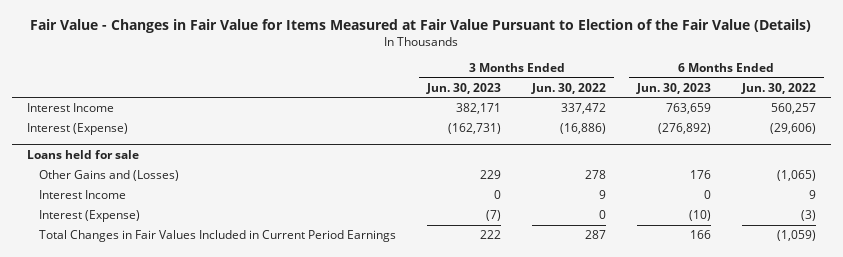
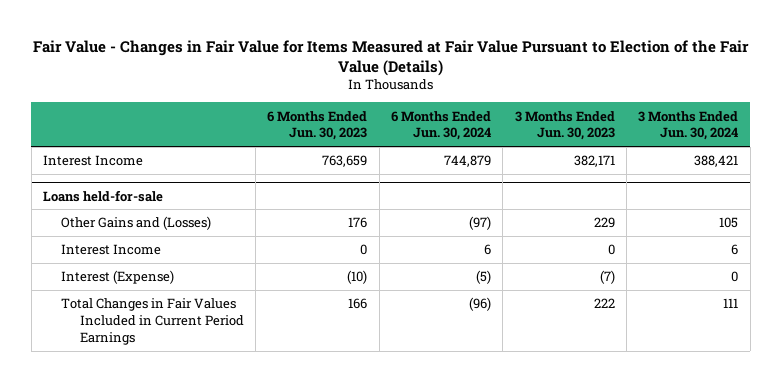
[530,82,606,94] Jun. 30, 2022 -> none
[740,82,816,94] Jun. 30, 2022 -> none
none -> [391,110,492,141] 6 Months Ended Jun. 30, 2024
none -> [638,110,739,141] 3 Months Ended Jun. 30, 2024
[27,123,129,136] Interest (Expense) -> none
[27,150,140,160] Loans held for sale -> [43,189,164,202] Loans held-for-sale

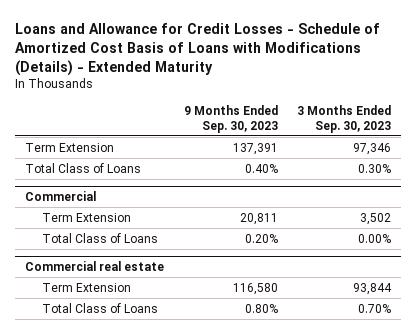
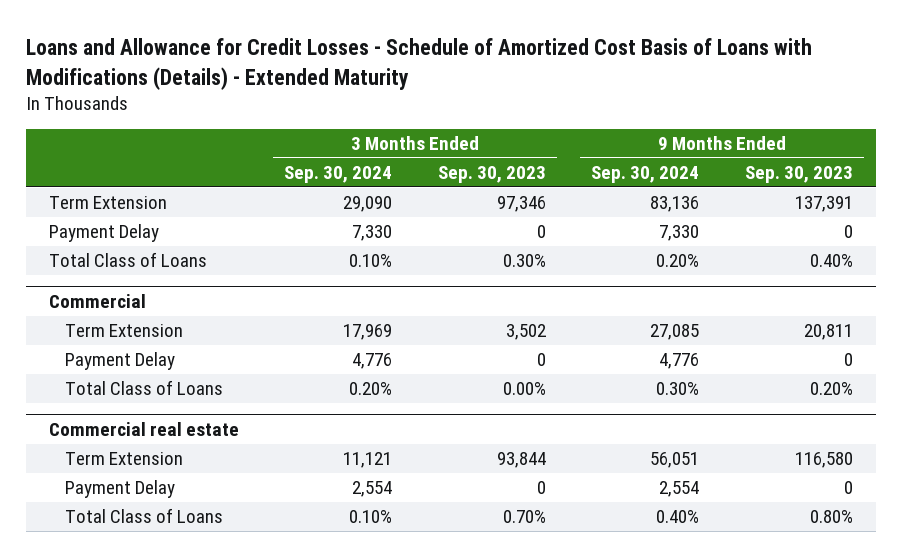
none -> [284,166,393,184] Sep. 30, 2024
none -> [591,166,700,184] Sep. 30, 2024
none -> [48,224,159,243] Payment Delay
none -> [64,352,175,371] Payment Delay
none -> [64,480,175,499] Payment Delay

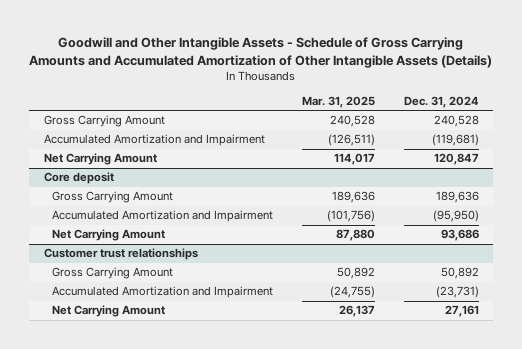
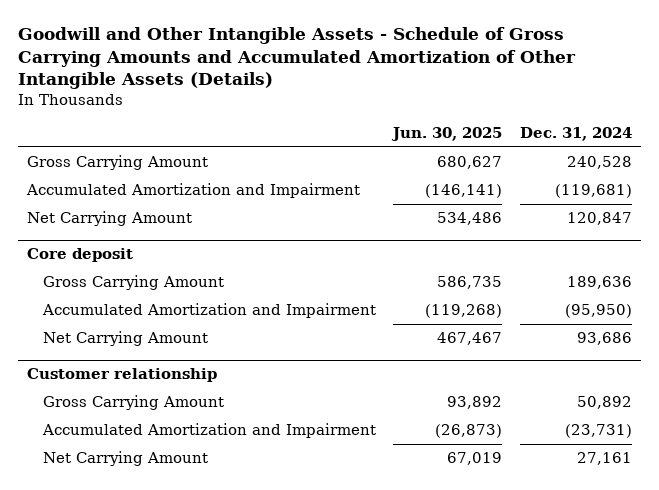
[301,95,375,108] Mar. 31, 2025 -> none
none -> [391,127,503,142] Jun. 30, 2025
[43,248,198,261] Customer trust relationships -> [26,368,217,383] Customer relationship

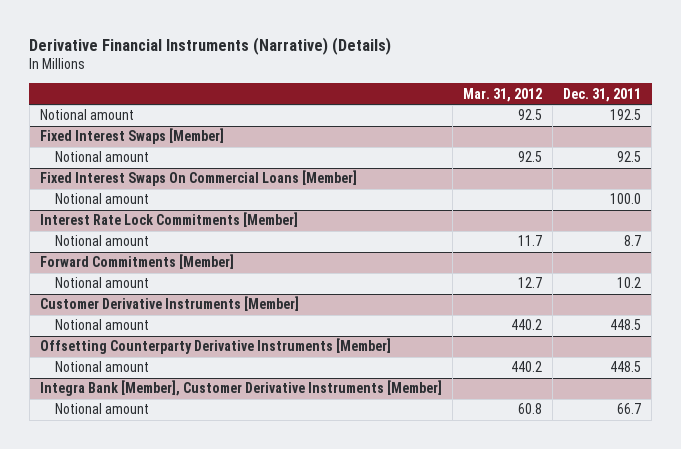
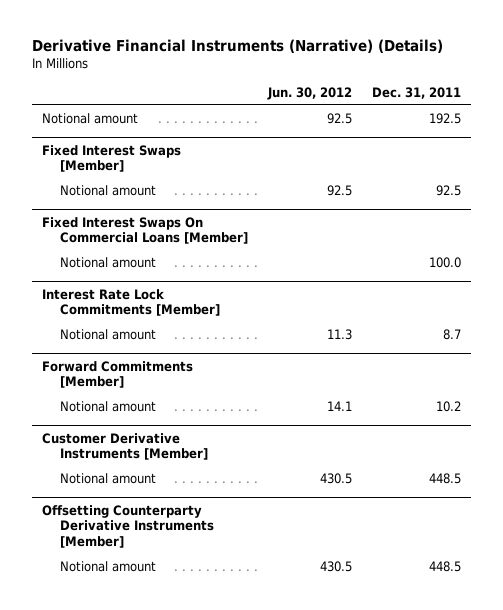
[462,87,542,102] Mar. 31, 2012 -> none
none -> [266,87,352,101] Jun. 30, 2012
[39,380,442,397] Integra Bank [Member], Customer Derivative Instruments [Member] -> none
[55,403,150,415] Notional amount -> none

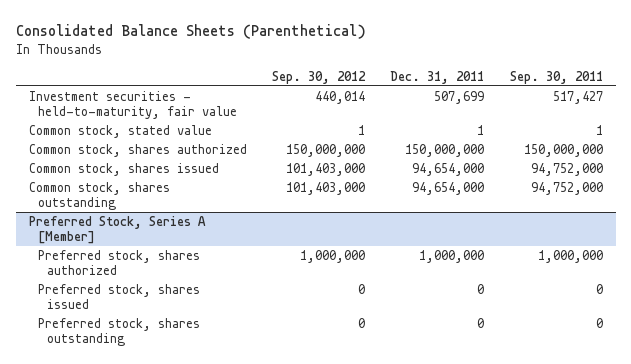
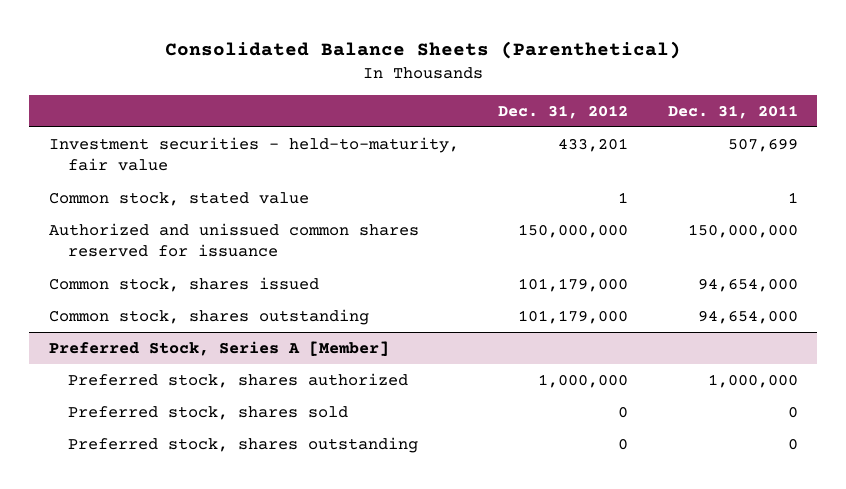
[271,70,366,84] Sep. 30, 2012 -> none
[509,70,603,84] Sep. 30, 2011 -> none
none -> [498,104,629,119] Dec. 31, 2012
[28,144,247,158] Common stock, shares authorized -> [48,222,419,258] Authorized and unissued common shares reserved for issuance
[37,284,200,310] Preferred stock, shares issued -> [67,405,348,420] Preferred stock, shares sold

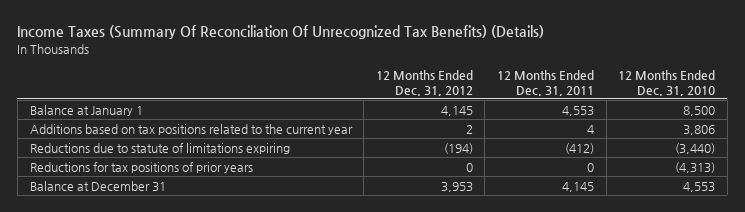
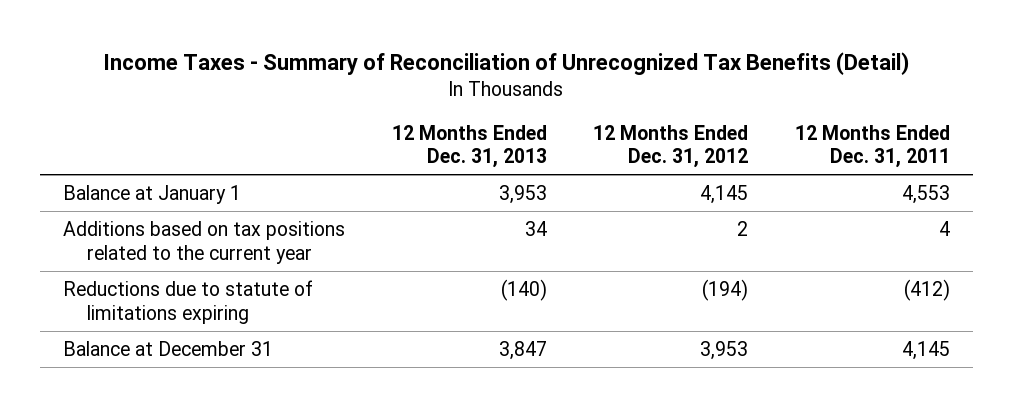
[17,25,545,40] Income Taxes (Summary Of Reconciliation Of Unrecognized Tax Benefits) (Details) -> [103,51,910,75] Income Taxes - Summary of Reconciliation of Unrecognized Tax Benefits (Detail)
[618,69,716,96] 12 Months Ended Dec. 31, 2010 -> none
none -> [391,124,547,169] 12 Months Ended Dec. 31, 2013
[29,161,253,173] Reductions for tax positions of prior years -> none

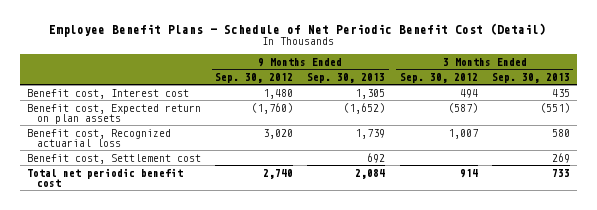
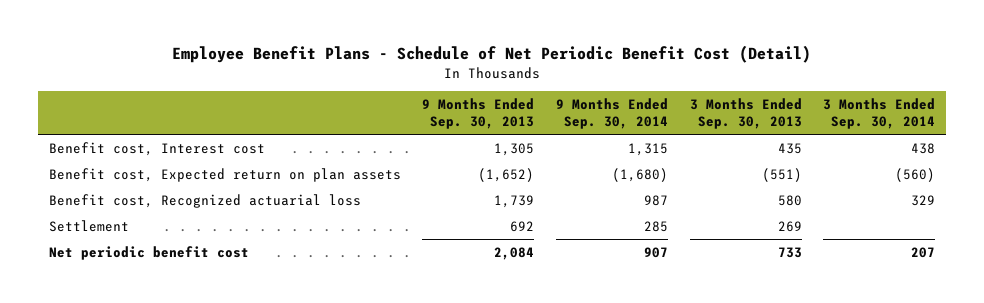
[215,72,294,83] Sep. 30, 2012 -> none
[399,72,478,83] Sep. 30, 2012 -> none
none -> [555,97,668,130] 9 Months Ended Sep. 30, 2014
none -> [823,97,936,130] 3 Months Ended Sep. 30, 2014
[27,153,202,164] Benefit cost, Settlement cost -> [48,219,129,232] Settlement
[27,167,184,187] Total net periodic benefit cost -> [48,245,249,260] Net periodic benefit cost

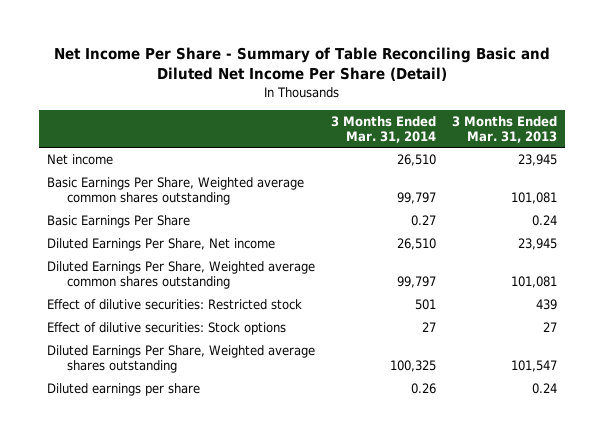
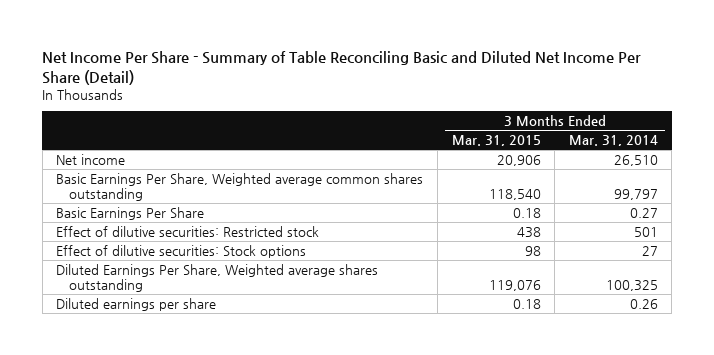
[451,115,557,143] 3 Months Ended Mar. 31, 2013 -> none
none -> [451,135,541,147] Mar. 31, 2015
[47,238,276,252] Diluted Earnings Per Share, Net income -> none
[47,261,316,290] Diluted Earnings Per Share, Weighted average common shares outstanding -> none

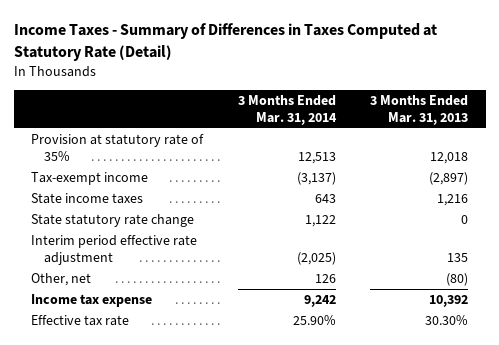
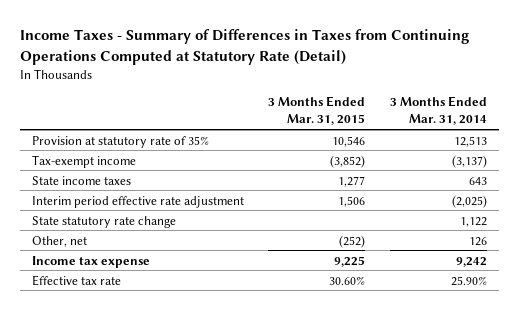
[13,23,437,61] Income Taxes - Summary of Differences in Taxes Computed at Statutory Rate (Detail) -> [19,29,469,65] Income Taxes - Summary of Differences in Taxes from Continuing Operations Computed at Statutory Rate (Detail)
[370,94,469,126] 3 Months Ended Mar. 31, 2013 -> none
none -> [268,96,366,126] 3 Months Ended Mar. 31, 2015
[30,214,194,228] State statutory rate change -> [32,215,177,228] State statutory rate change

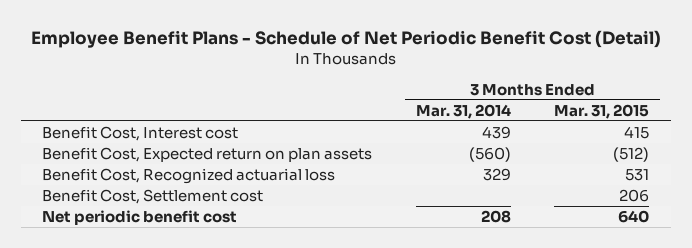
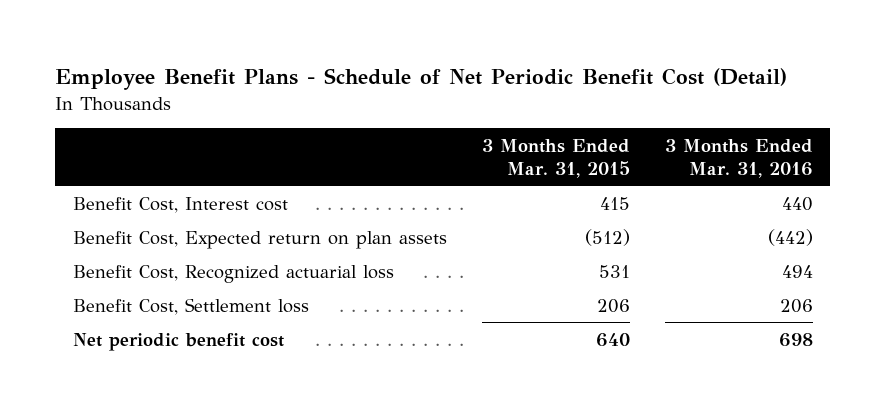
[415,103,511,119] Mar. 31, 2014 -> none
none -> [664,138,813,178] 3 Months Ended Mar. 31, 2016
[42,188,264,204] Benefit Cost, Settlement cost -> [72,297,309,315] Benefit Cost, Settlement loss

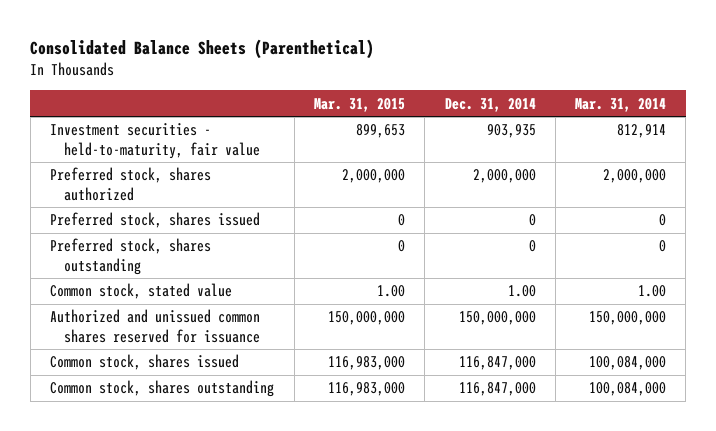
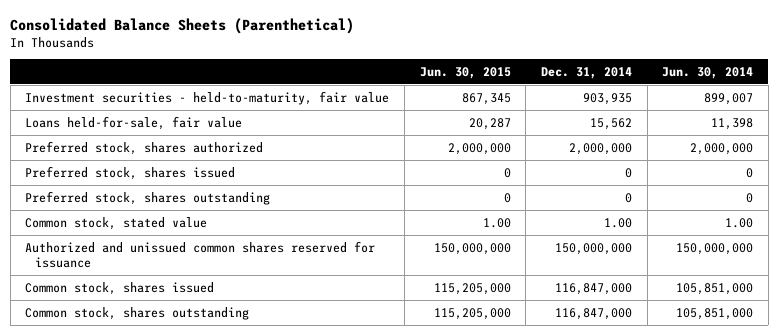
[313,97,405,112] Mar. 31, 2015 -> none
[575,97,667,112] Mar. 31, 2014 -> none
none -> [419,66,511,79] Jun. 30, 2015
none -> [662,66,754,79] Jun. 30, 2014
none -> [25,115,243,130] Loans held-for-sale, fair value

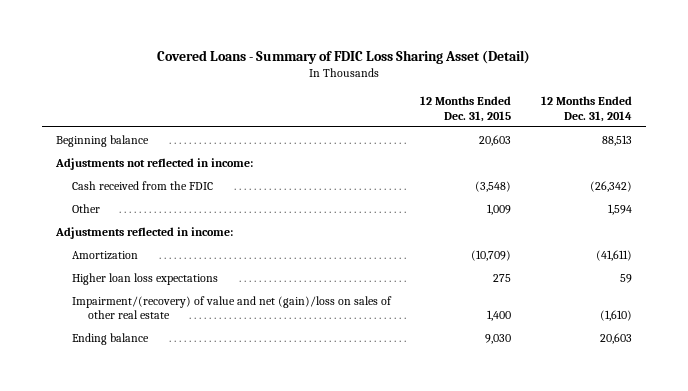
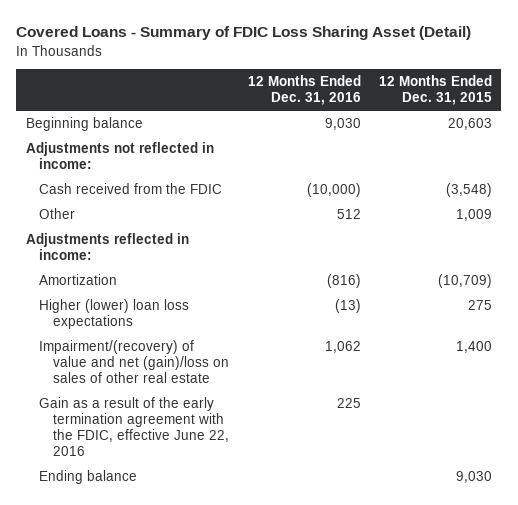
[540,96,632,122] 12 Months Ended Dec. 31, 2014 -> none
none -> [247,75,361,106] 12 Months Ended Dec. 31, 2016
[72,272,219,285] Higher loan loss expectations -> [39,299,190,330] Higher (lower) loan loss expectations
none -> [39,397,230,457] Gain as a result of the early termination agreement with the FDIC, effective June 22, 2016

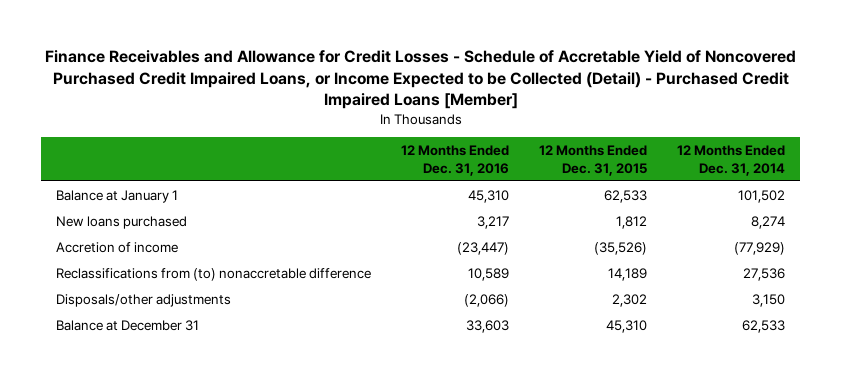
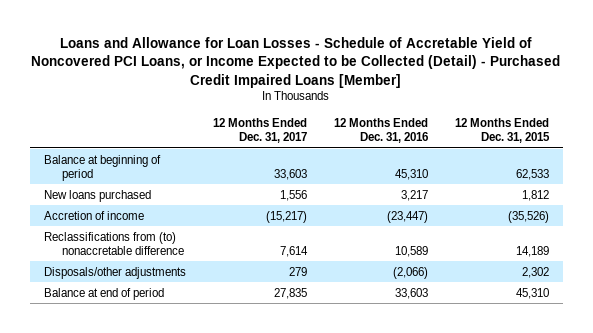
[44,50,796,110] Finance Receivables and Allowance for Credit Losses - Schedule of Accretable Yield of Noncovered Purchased Credit Impaired Loans, or Income Expected to be Collected (Detail) - Purchased Credit Impaired Loans [Member] -> [31,37,561,88] Loans and Allowance for Loan Losses - Schedule of Accretable Yield of Noncovered PCI Loans, or Income Expected to be Collected (Detail) - Purchased Credit Impaired Loans [Member]
[677,145,786,176] 12 Months Ended Dec. 31, 2014 -> none
none -> [212,117,307,143] 12 Months Ended Dec. 31, 2017
[56,189,179,203] Balance at January 1 -> [43,154,161,181] Balance at beginning of period
[56,319,200,331] Balance at December 31 -> [43,287,164,300] Balance at end of period

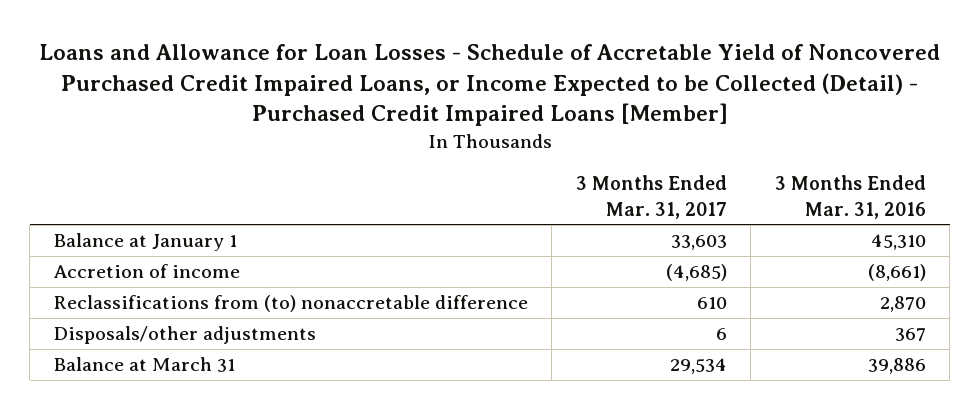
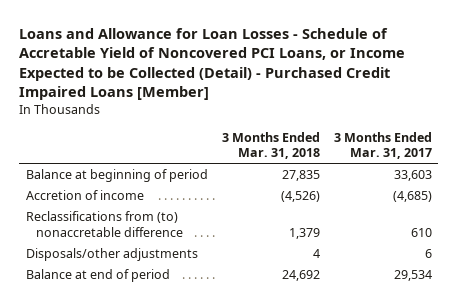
[38,44,940,127] Loans and Allowance for Loan Losses - Schedule of Accretable Yield of Noncovered Purchased Credit Impaired Loans, or Income Expected to be Collected (Detail) - Purchased Credit Impaired Loans [Member] -> [19,27,406,101] Loans and Allowance for Loan Losses - Schedule of Accretable Yield of Noncovered PCI Loans, or Income Expected to be Collected (Detail) - Purchased Credit Impaired Loans [Member]
[774,175,926,219] 3 Months Ended Mar. 31, 2016 -> none
none -> [221,131,320,160] 3 Months Ended Mar. 31, 2018
[53,233,237,252] Balance at January 1 -> [26,169,209,183] Balance at beginning of period
[53,357,235,373] Balance at March 31 -> [26,269,171,283] Balance at end of period

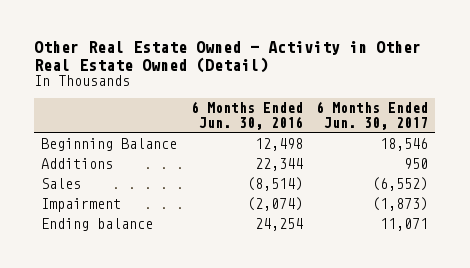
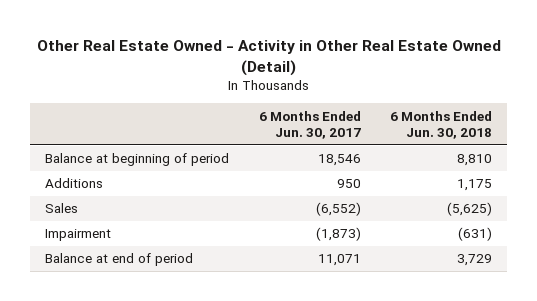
[190,101,303,131] 6 Months Ended Jun. 30, 2016 -> none
none -> [390,110,493,139] 6 Months Ended Jun. 30, 2018
[41,138,178,152] Beginning Balance -> [44,153,229,167] Balance at beginning of period
[41,218,154,232] Ending balance -> [44,253,193,267] Balance at end of period

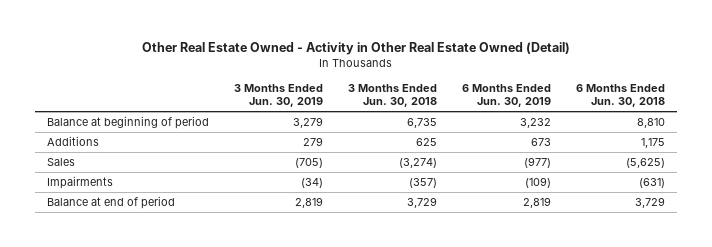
[258,110,361,139] 6 Months Ended Jun. 30, 2017 -> none
none -> [233,83,323,108] 3 Months Ended Jun. 30, 2019
none -> [347,83,437,108] 3 Months Ended Jun. 30, 2018
none -> [461,83,551,108] 6 Months Ended Jun. 30, 2019
[44,229,111,242] Impairment -> [47,175,114,189] Impairments

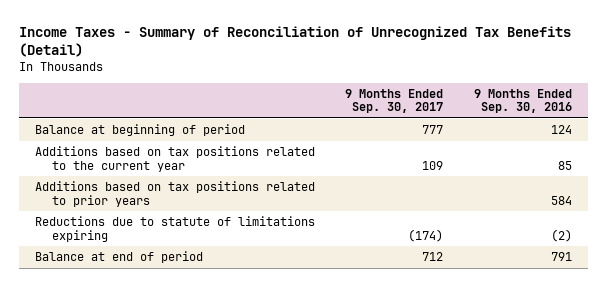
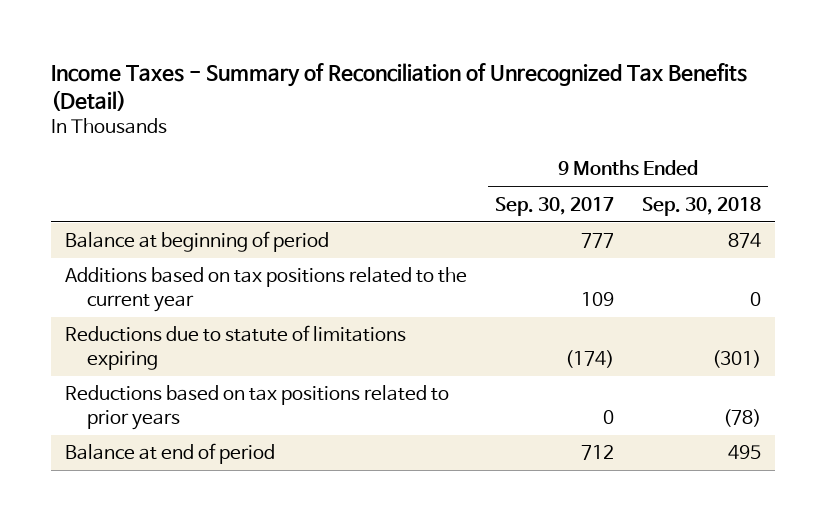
[474,88,573,114] 9 Months Ended Sep. 30, 2016 -> none
none -> [641,196,761,216] Sep. 30, 2018
[34,181,315,207] Additions based on tax positions related to prior years -> none
none -> [65,385,450,430] Reductions based on tax positions related to prior years

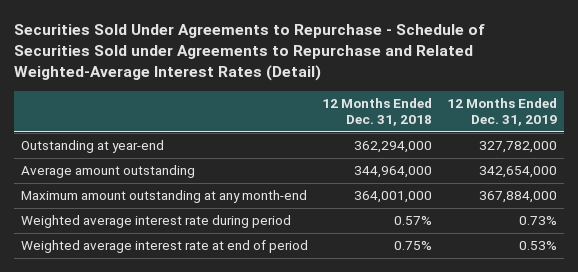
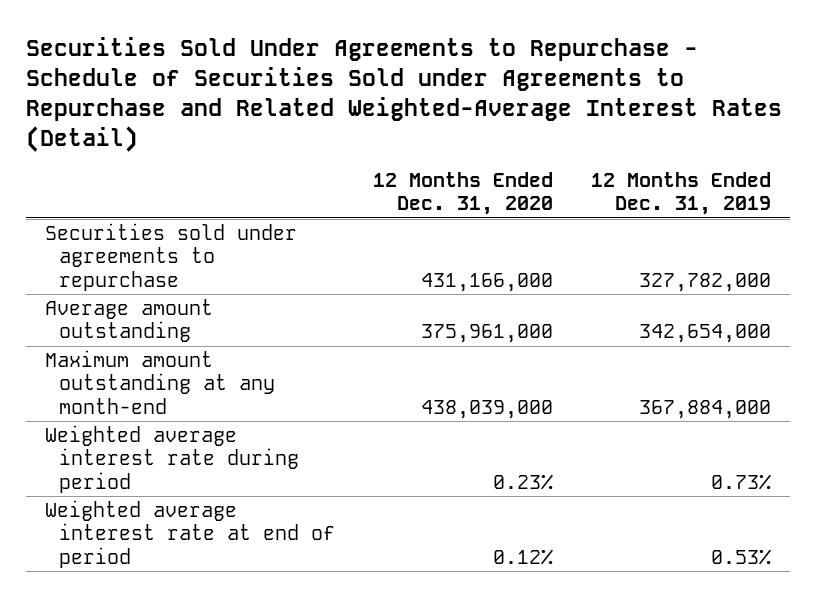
[322,98,433,127] 12 Months Ended Dec. 31, 2018 -> none
none -> [372,171,553,216] 12 Months Ended Dec. 31, 2020
[20,140,164,154] Outstanding at year-end -> [44,223,297,291] Securities sold under agreements to repurchase

